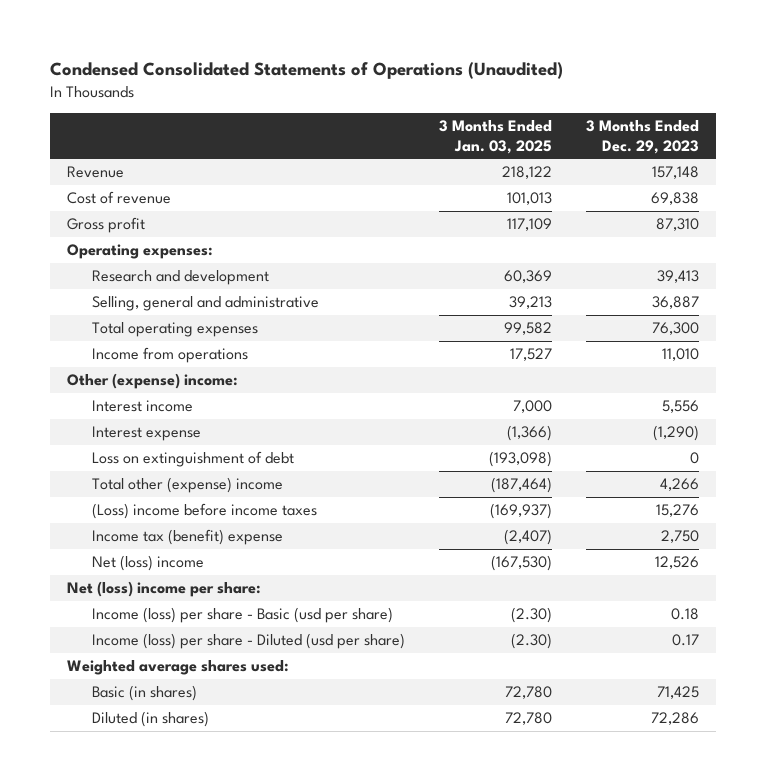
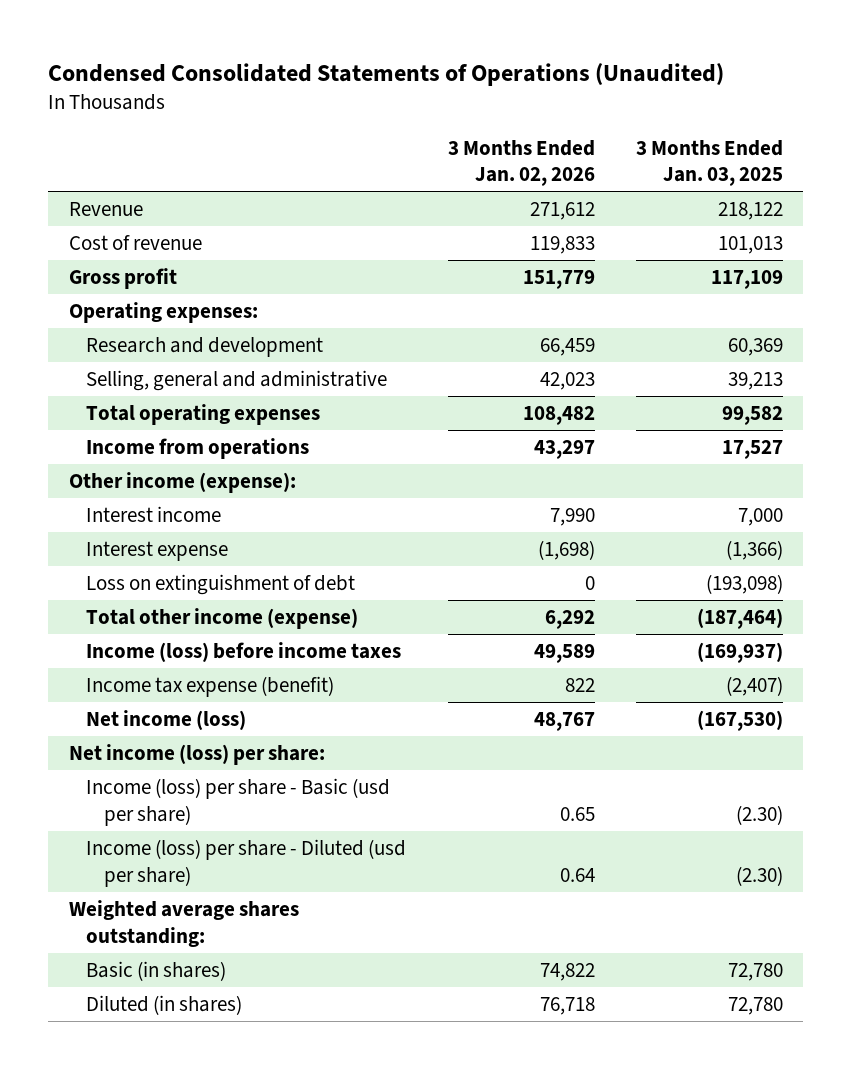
[586,120,700,154] 3 Months Ended Dec. 29, 2023 -> none
none -> [447,139,595,187] 3 Months Ended Jan. 02, 2026
[67,373,239,390] Other (expense) income: -> [68,472,296,494] Other income (expense):
[92,477,284,494] Total other (expense) income -> [86,608,359,630] Total other income (expense)
[92,503,318,520] (Loss) income before income taxes -> [86,642,402,663] Income (loss) before income taxes
[92,529,284,546] Income tax (benefit) expense -> [86,676,335,698] Income tax expense (benefit)
[92,555,205,572] Net (loss) income -> [86,710,247,731] Net income (loss)
[67,581,262,598] Net (loss) income per share: -> [68,744,325,766] Net income (loss) per share:
[67,660,290,676] Weighted average shares used: -> [68,900,299,947] Weighted average shares outstanding:

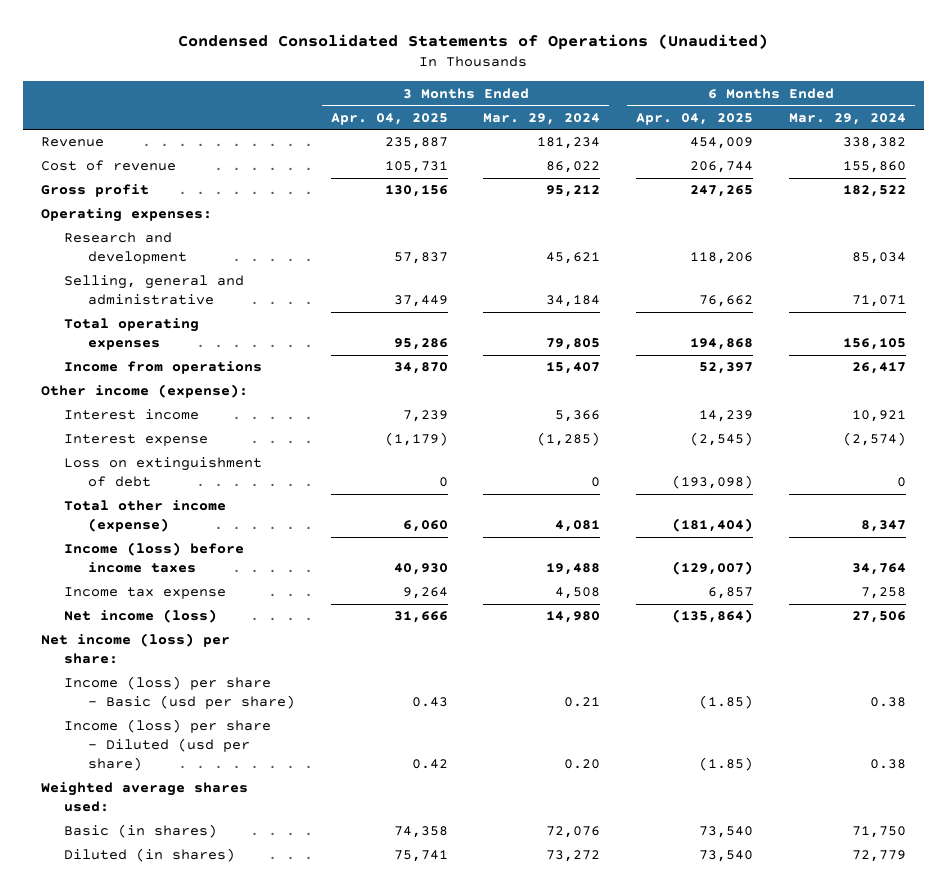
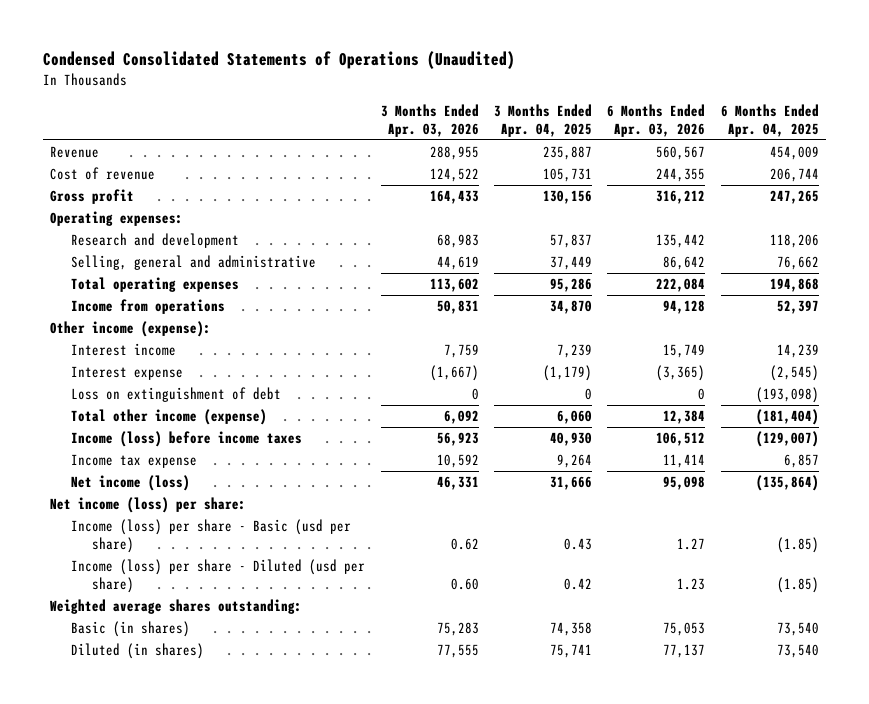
[483,112,601,125] Mar. 29, 2024 -> none
[788,112,906,125] Mar. 29, 2024 -> none
none -> [380,103,479,137] 3 Months Ended Apr. 03, 2026
none -> [607,103,706,137] 6 Months Ended Apr. 03, 2026
[40,782,248,813] Weighted average shares used: -> [50,599,303,615] Weighted average shares outstanding:

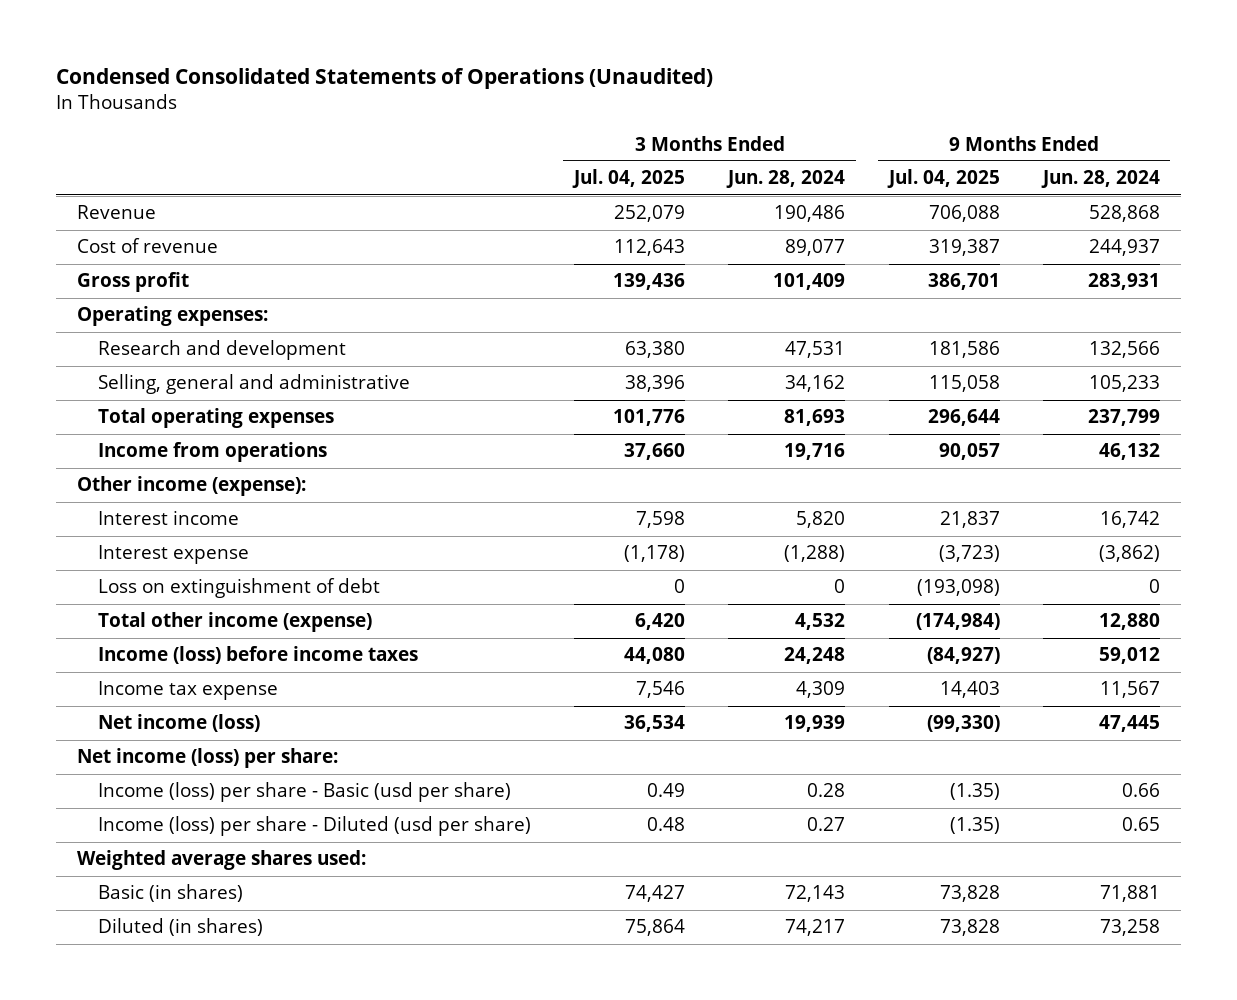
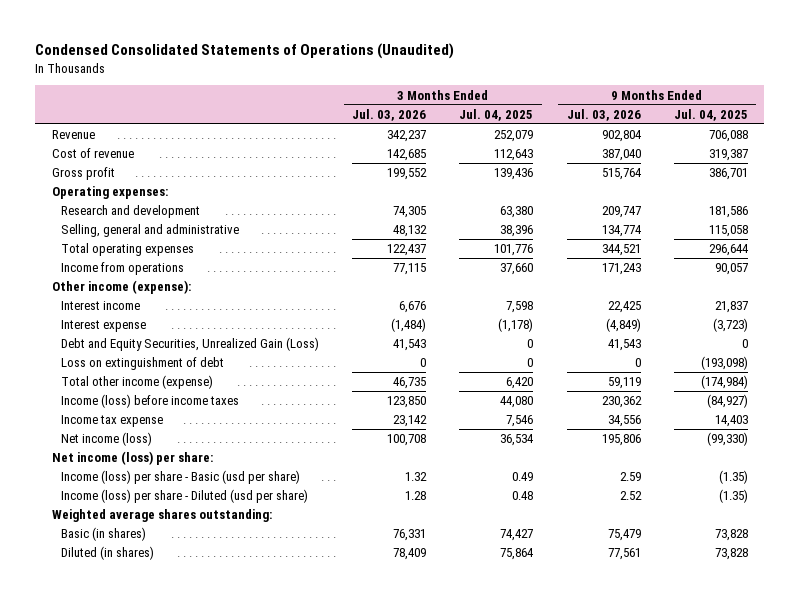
[726,170,846,189] Jun. 28, 2024 -> none
[1040,170,1160,189] Jun. 28, 2024 -> none
none -> [352,108,427,121] Jul. 03, 2026
none -> [566,108,641,121] Jul. 03, 2026
none -> [61,337,320,352] Debt and Equity Securities, Unrealized Gain (Loss)
[77,850,367,871] Weighted average shares used: -> [51,509,272,523] Weighted average shares outstanding:

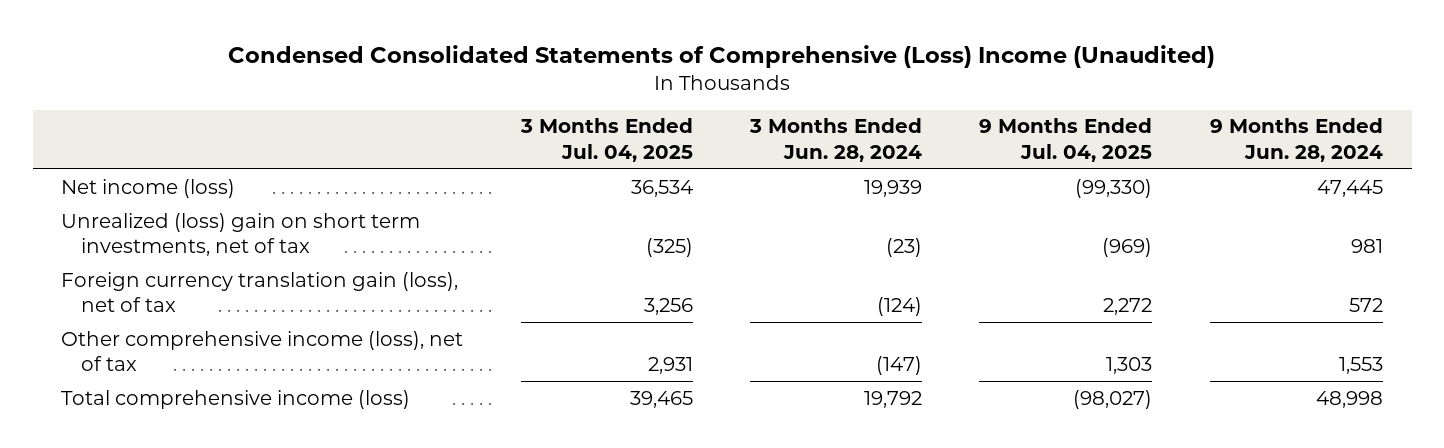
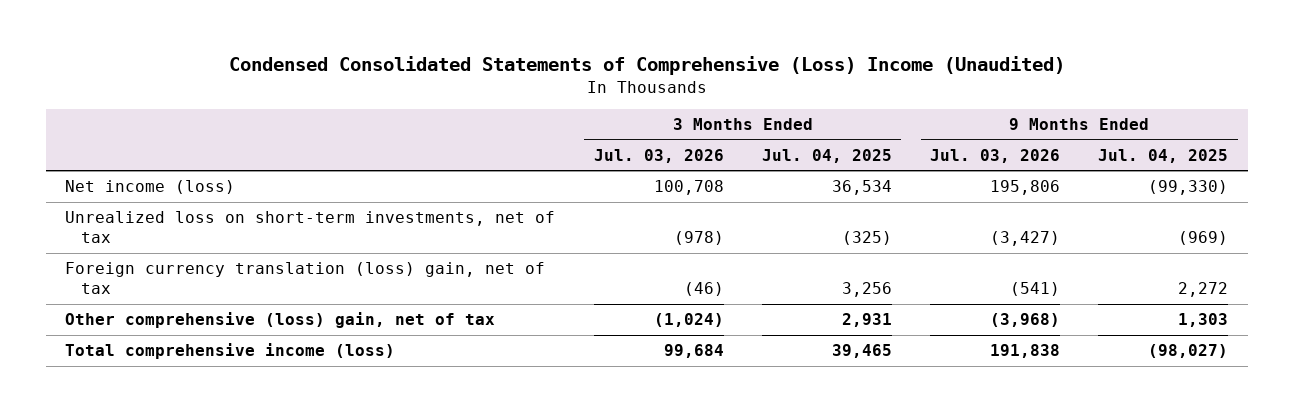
[749,118,923,162] 3 Months Ended Jun. 28, 2024 -> none
[1209,118,1383,162] 9 Months Ended Jun. 28, 2024 -> none
none -> [593,148,724,163] Jul. 03, 2026
none -> [930,148,1061,163] Jul. 03, 2026
[61,212,421,257] Unrealized (loss) gain on short term investments, net of tax -> [65,211,556,244] Unrealized loss on short-term investments, net of tax
[61,271,459,313] Foreign currency translation gain (loss), net of tax -> [65,262,546,295] Foreign currency translation (loss) gain, net of tax
[61,330,464,372] Other comprehensive income (loss), net of tax -> [65,312,496,329] Other comprehensive (loss) gain, net of tax

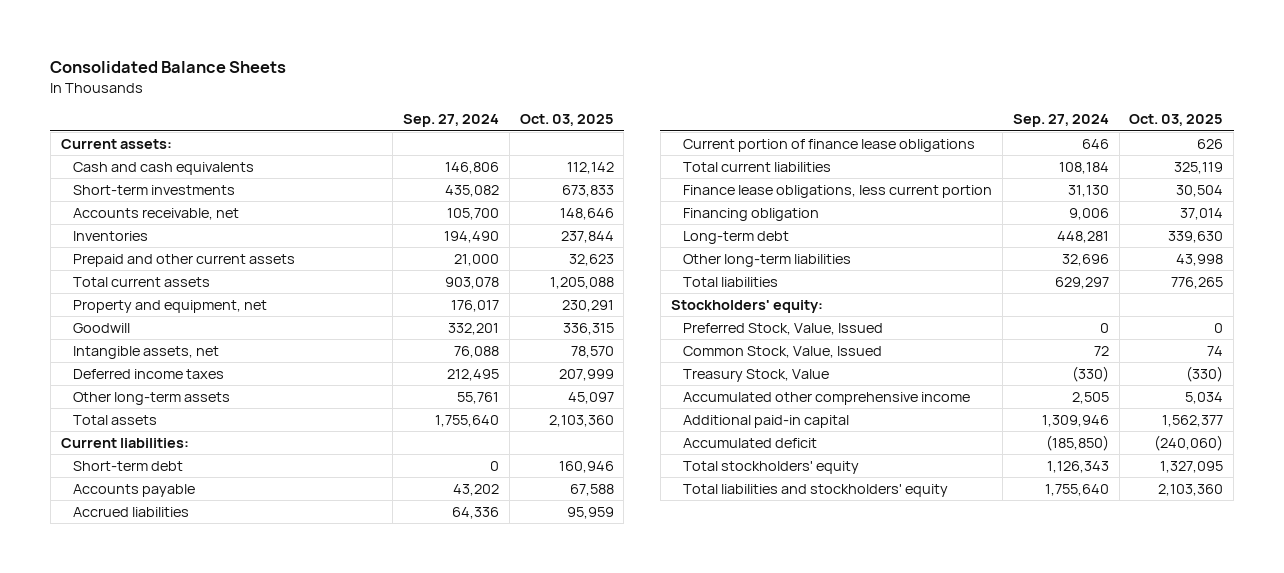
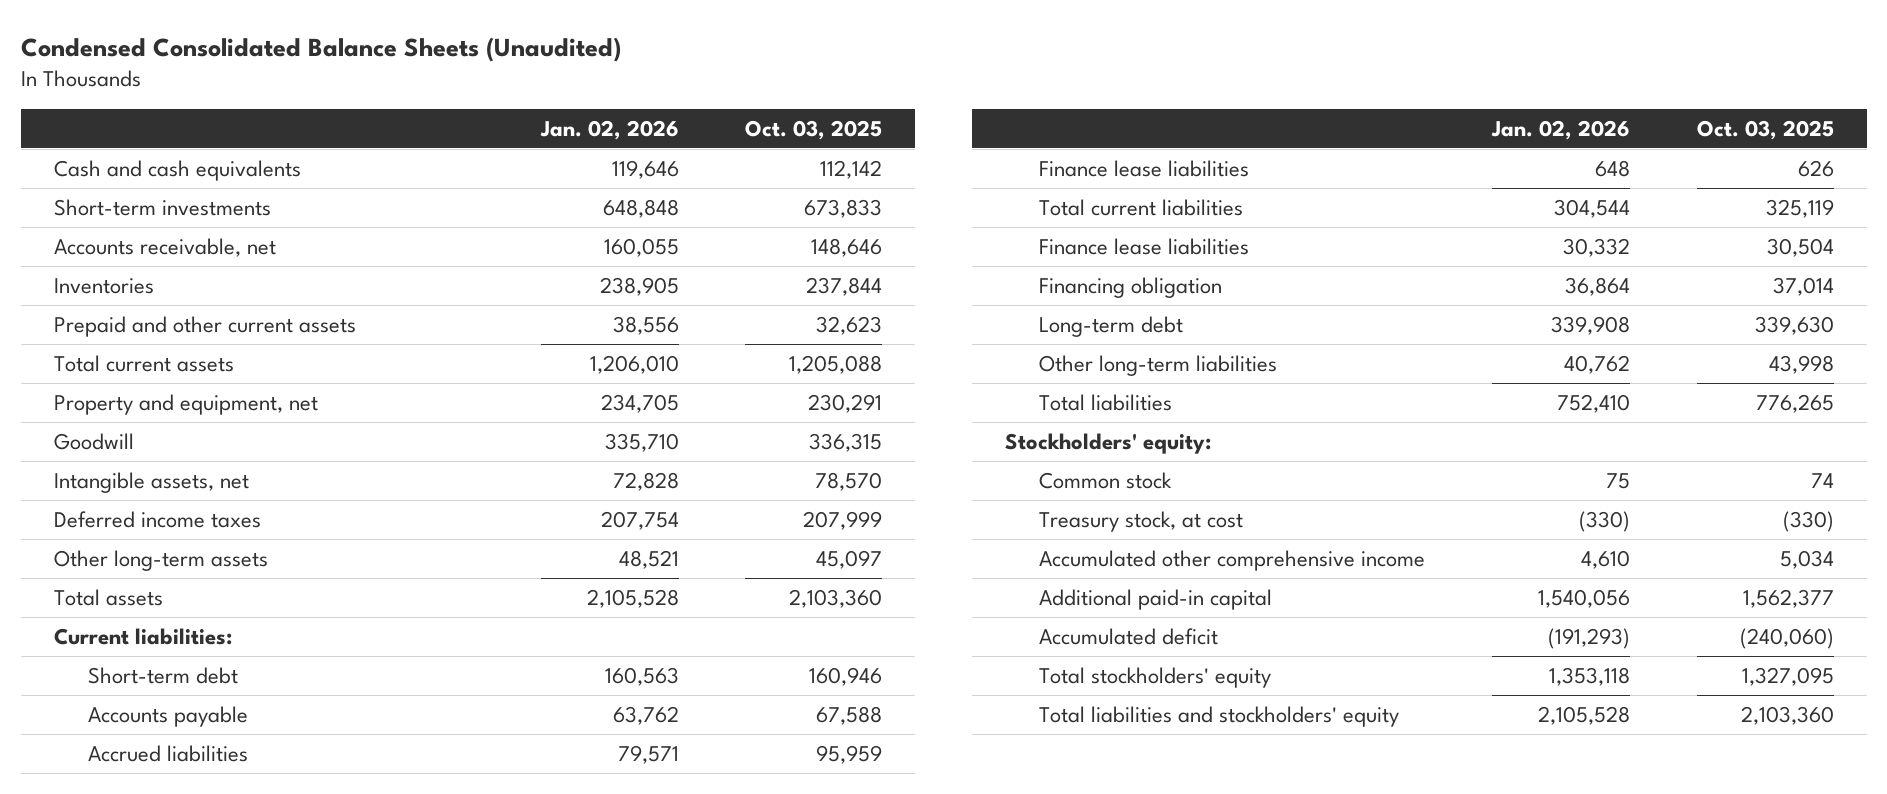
[50,60,287,73] Consolidated Balance Sheets -> [20,36,621,62] Condensed Consolidated Balance Sheets (Unaudited)
[403,114,500,128] Sep. 27, 2024 -> none
none -> [539,119,679,140] Jan. 02, 2026
[60,138,172,149] Current assets: -> none
[683,138,976,152] Current portion of finance lease obligations -> [1039,159,1250,177] Finance lease liabilities
[683,184,993,198] Finance lease obligations, less current portion -> [1039,237,1250,255] Finance lease liabilities
[683,322,884,335] Preferred Stock, Value, Issued -> none
[683,368,830,382] Treasury Stock, Value -> none
[683,345,883,358] Common Stock, Value, Issued -> [1039,471,1173,489] Common stock
none -> [1039,510,1244,532] Treasury stock, at cost

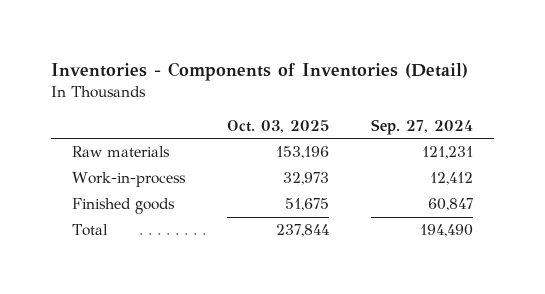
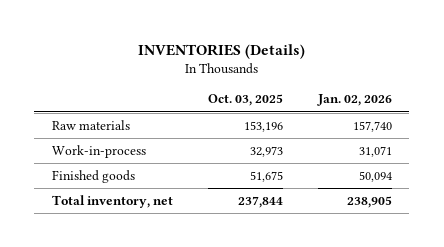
[51,61,469,81] Inventories - Components of Inventories (Detail) -> [137,43,305,59] INVENTORIES (Details)
[371,118,474,135] Sep. 27, 2024 -> none
none -> [316,94,392,107] Jan. 02, 2026
[72,224,109,237] Total -> [51,194,173,208] Total inventory, net

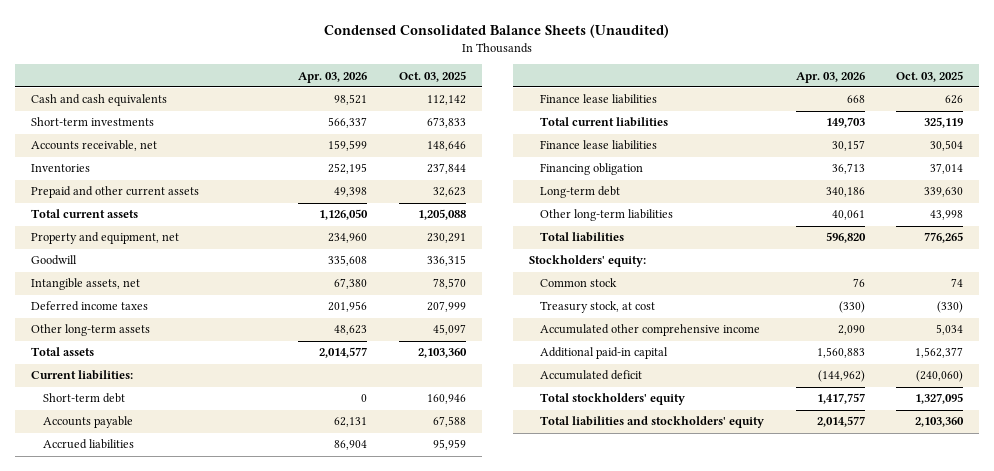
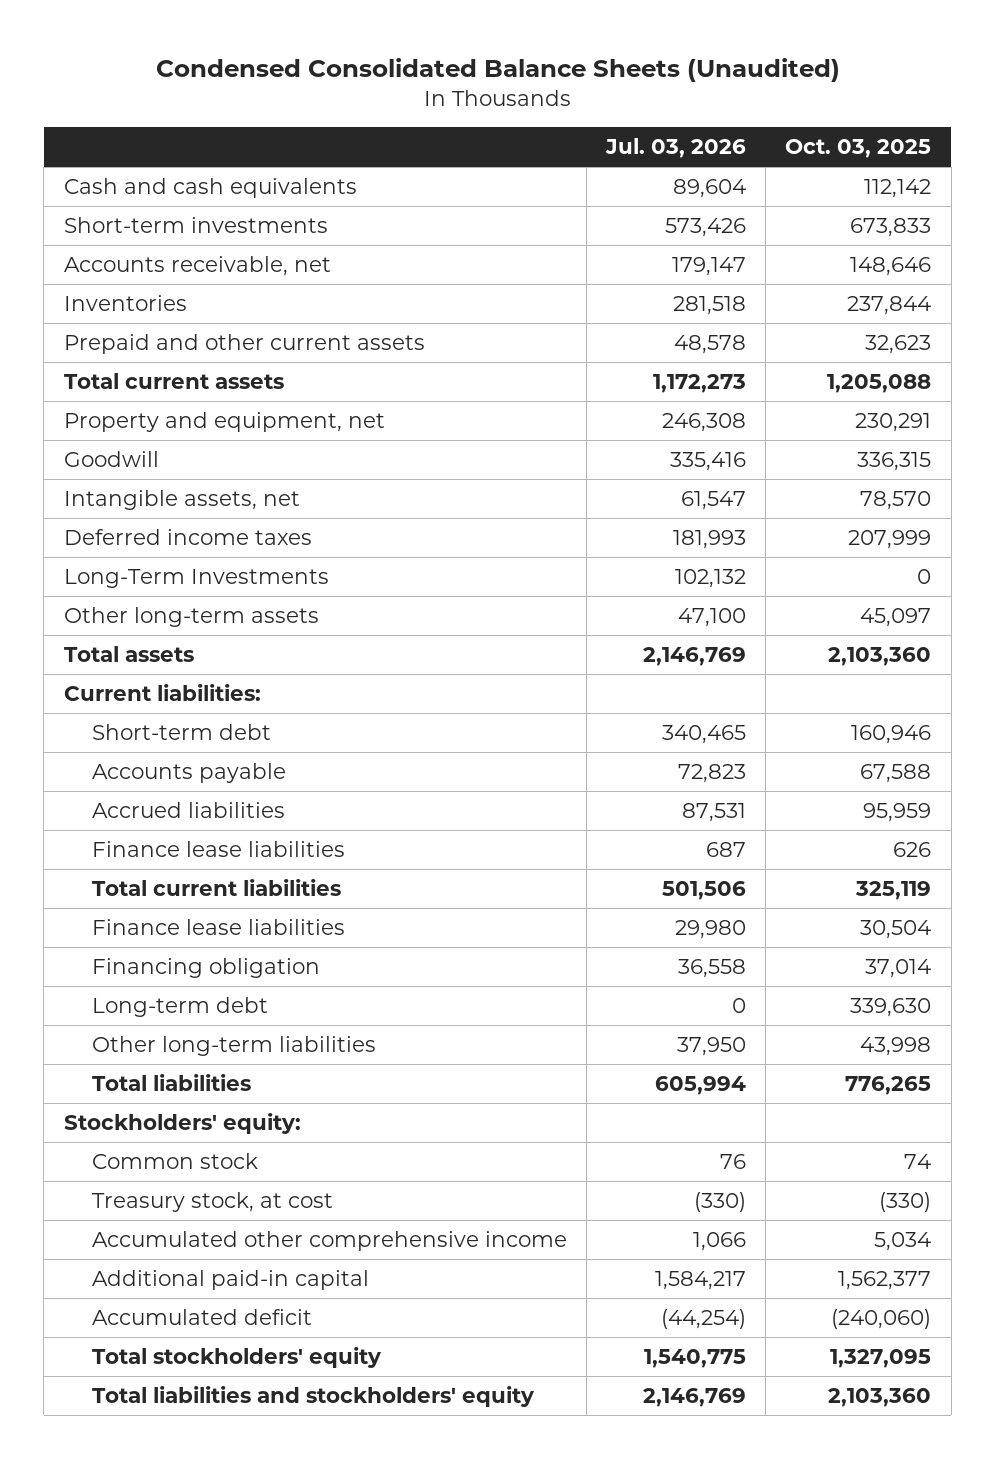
[298,71,368,83] Apr. 03, 2026 -> none
none -> [605,138,747,159] Jul. 03, 2026
none -> [63,568,329,588] Long-Term Investments

